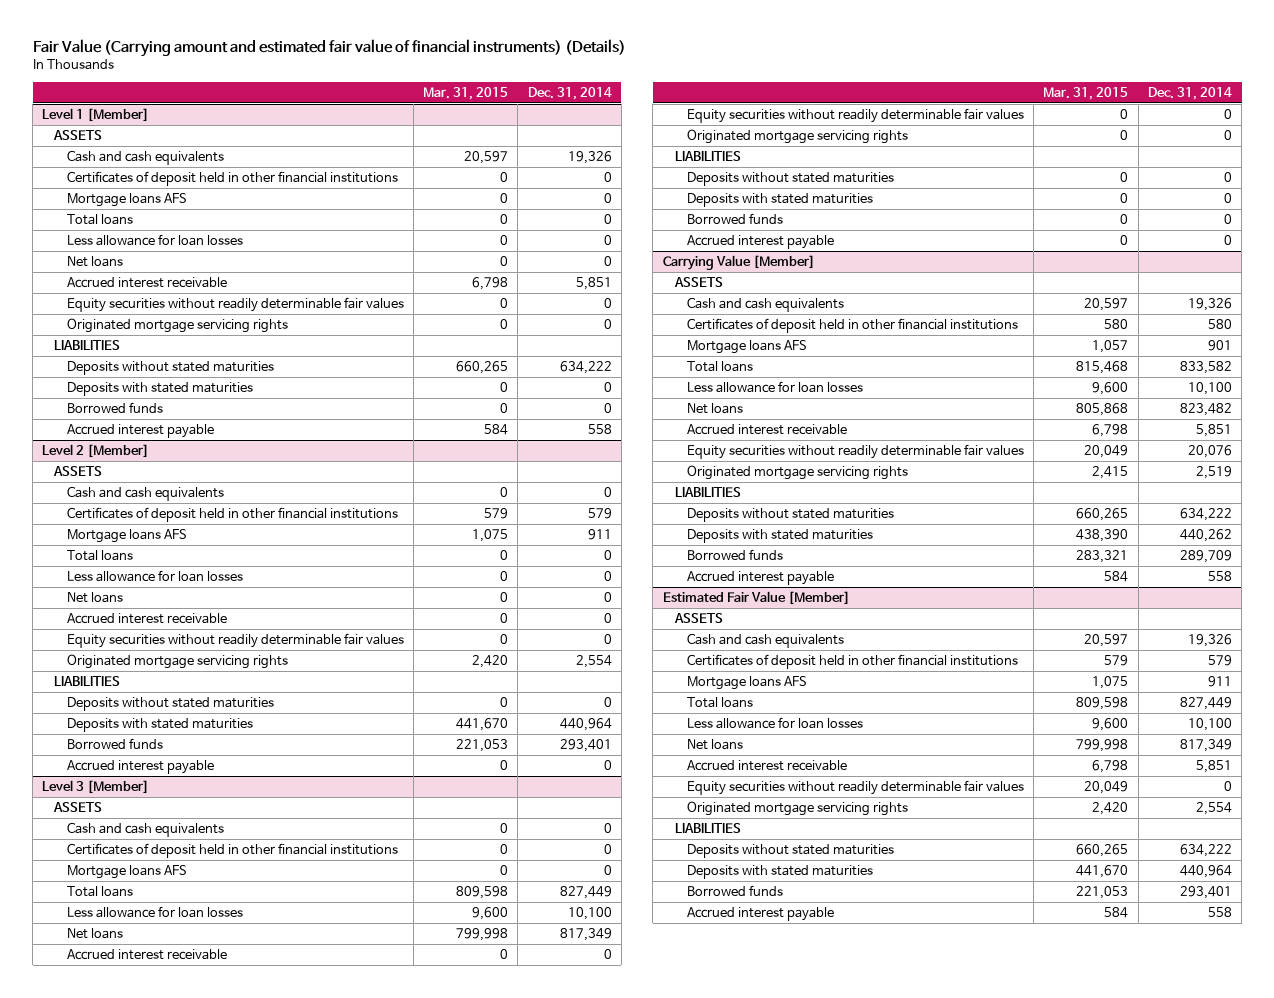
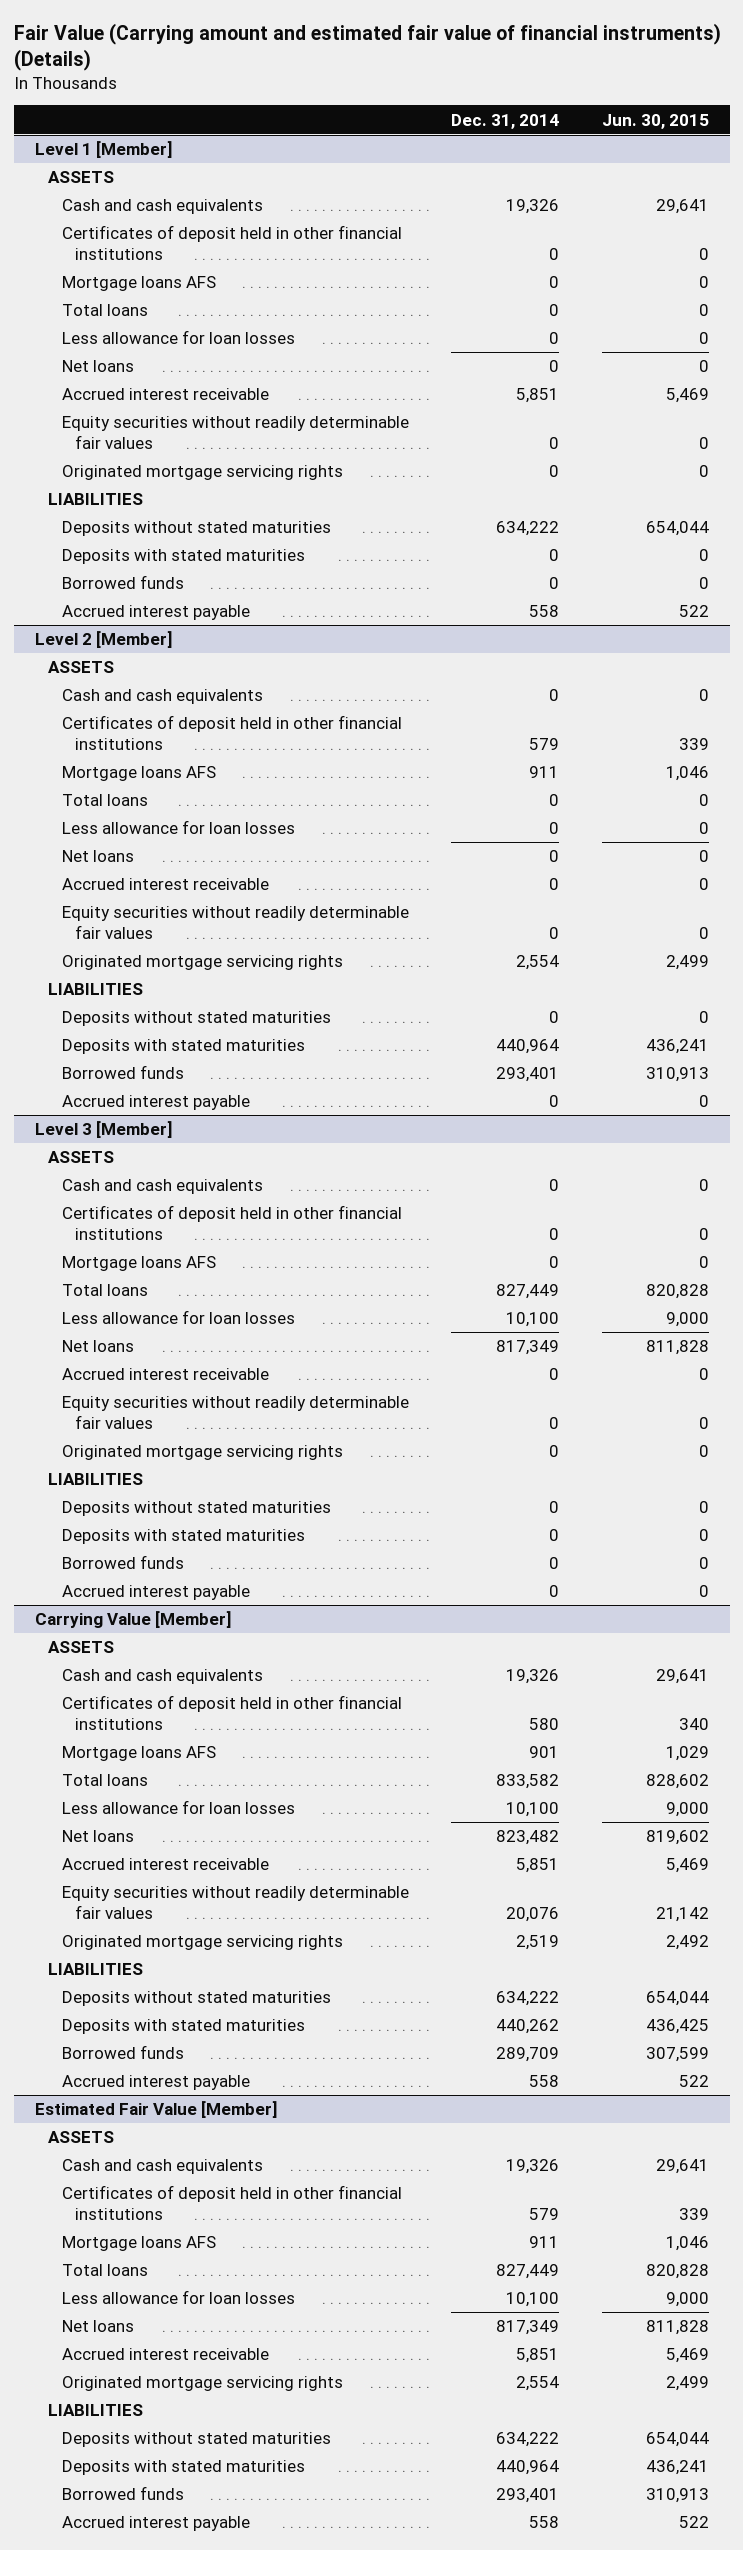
[423,86,509,100] Mar. 31, 2015 -> none
none -> [601,113,709,129] Jun. 30, 2015
[686,780,1024,796] Equity securities without readily determinable fair values -> none

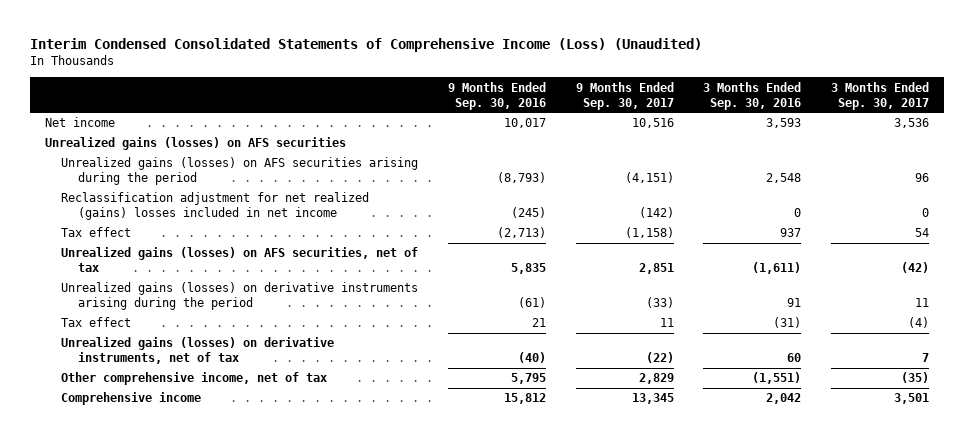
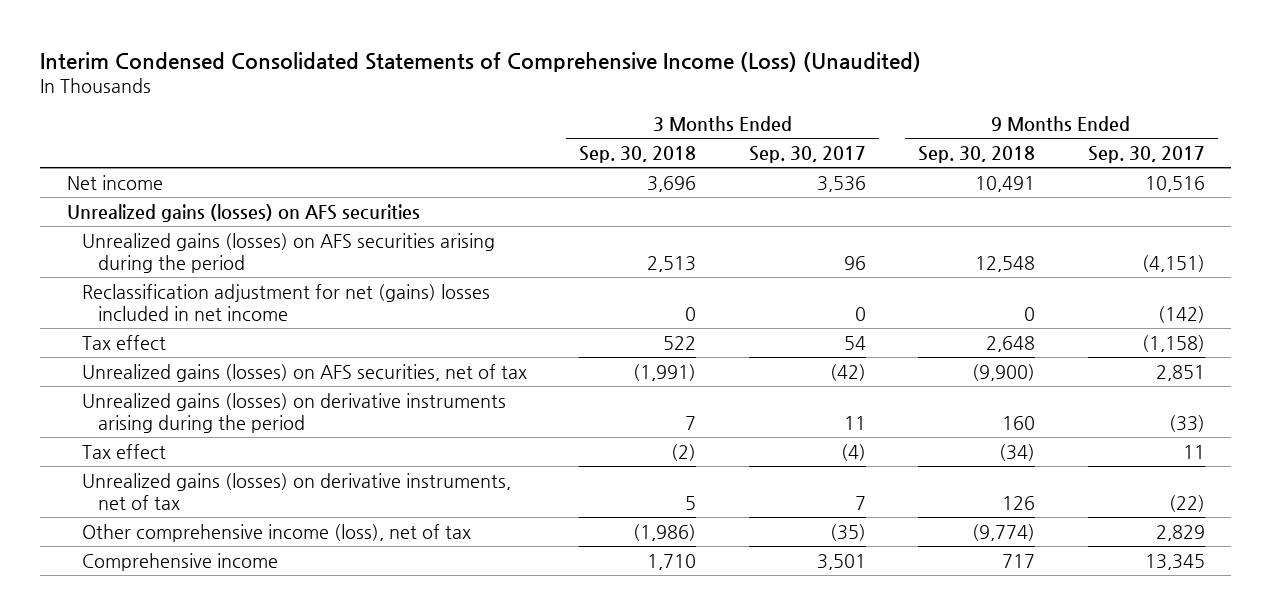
[447,81,546,110] 9 Months Ended Sep. 30, 2016 -> none
[703,81,802,110] 3 Months Ended Sep. 30, 2016 -> none
none -> [579,146,697,164] Sep. 30, 2018
none -> [918,146,1036,164] Sep. 30, 2018
[61,192,370,221] Reclassification adjustment for net realized (gains) losses included in net income -> [82,283,491,322] Reclassification adjustment for net (gains) losses included in net income
[61,372,328,386] Other comprehensive income, net of tax -> [82,523,472,542] Other comprehensive income (loss), net of tax

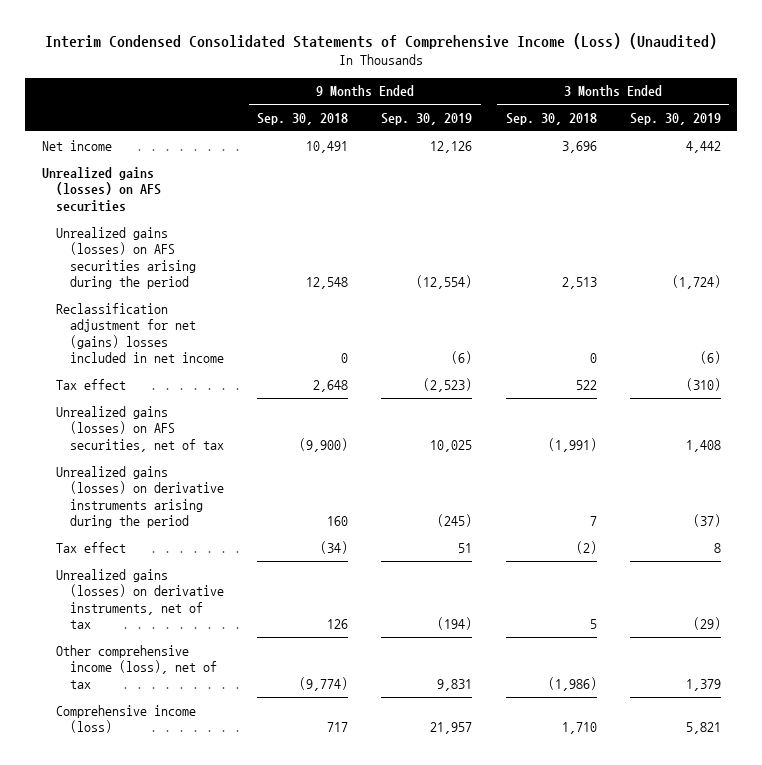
[748,146,866,164] Sep. 30, 2017 -> none
[1087,146,1205,164] Sep. 30, 2017 -> none
none -> [381,112,473,125] Sep. 30, 2019
none -> [629,112,721,125] Sep. 30, 2019
[82,552,279,571] Comprehensive income -> [55,704,196,734] Comprehensive income (loss)

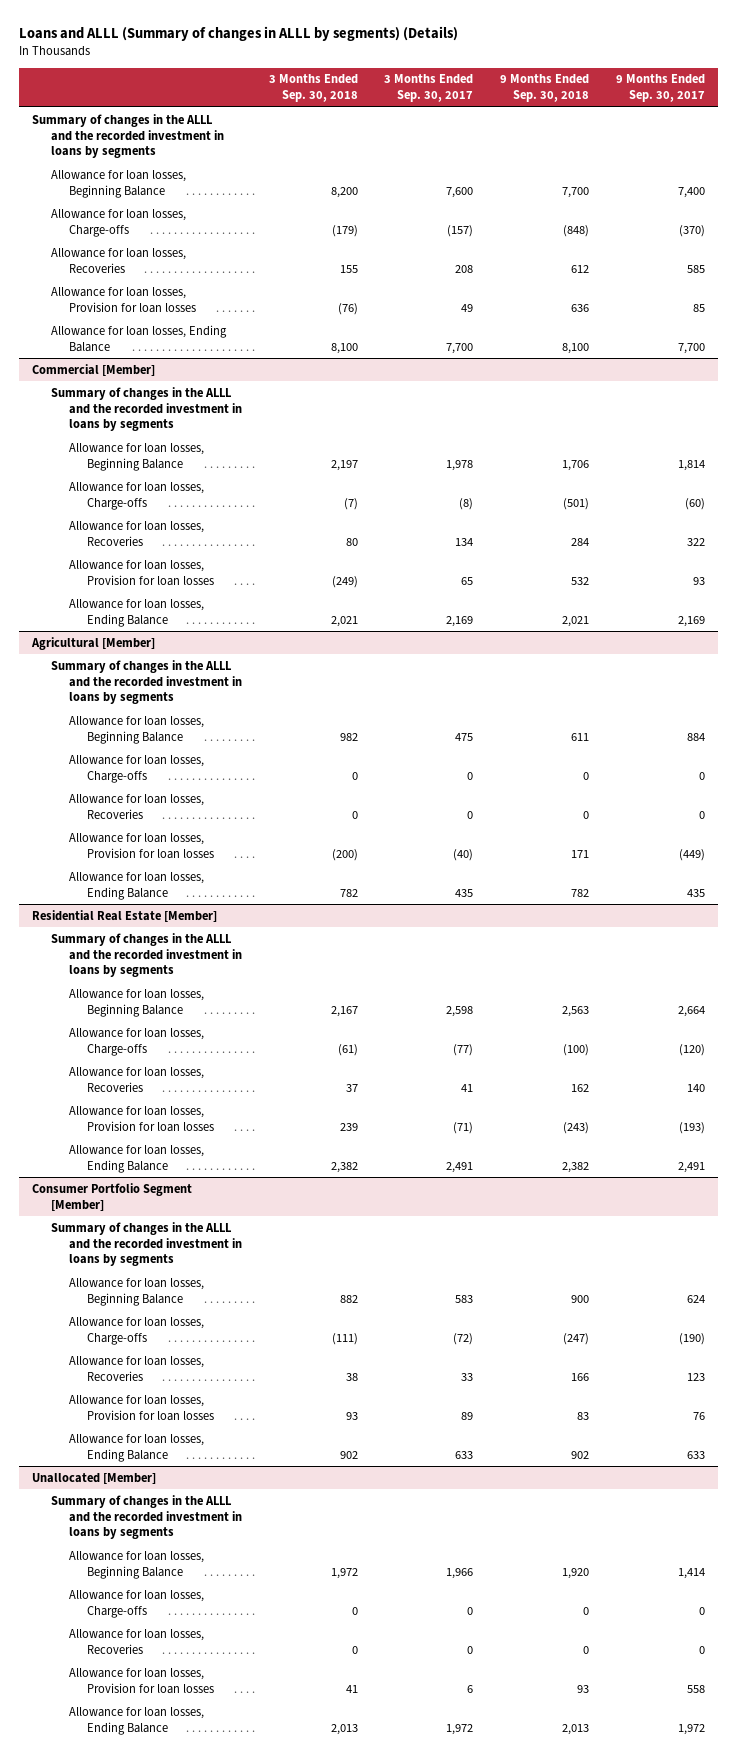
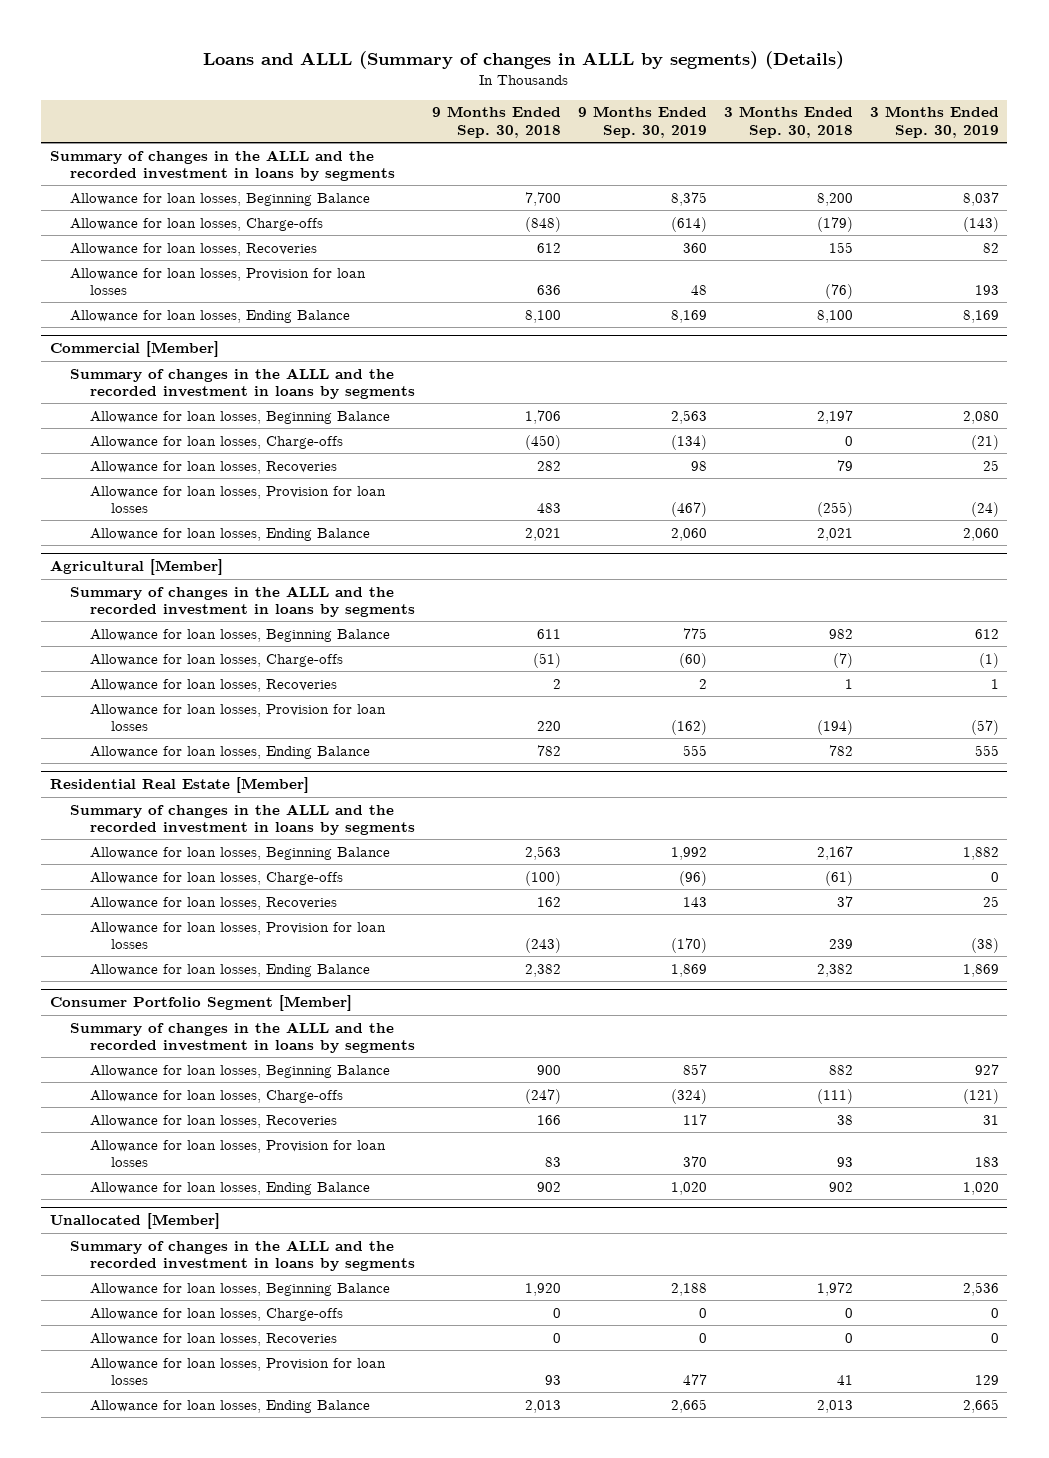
[384,74,474,103] 3 Months Ended Sep. 30, 2017 -> none
[615,74,705,103] 9 Months Ended Sep. 30, 2017 -> none
none -> [578,106,708,138] 9 Months Ended Sep. 30, 2019
none -> [869,106,999,138] 3 Months Ended Sep. 30, 2019
[343,497,358,510] (7) -> [845,435,854,446] 0
[563,497,590,510] (501) -> [525,434,562,450] (450)
[345,537,358,546] 80 -> [837,459,854,471] 79
[571,537,590,546] 284 -> [537,460,562,471] 282
[331,575,358,588] (249) -> [817,502,854,518] (255)
[571,576,590,585] 532 -> [537,503,562,514] 483
[351,771,358,780] 0 -> [833,652,854,668] (7)
[583,771,590,780] 0 -> [533,652,562,668] (51)
[351,810,358,819] 0 -> [845,678,854,689] 1
[583,810,590,819] 0 -> [553,678,562,689] 2
[331,848,358,861] (200) -> [817,720,854,736] (194)
[571,849,590,858] 171 -> [537,721,562,732] 220

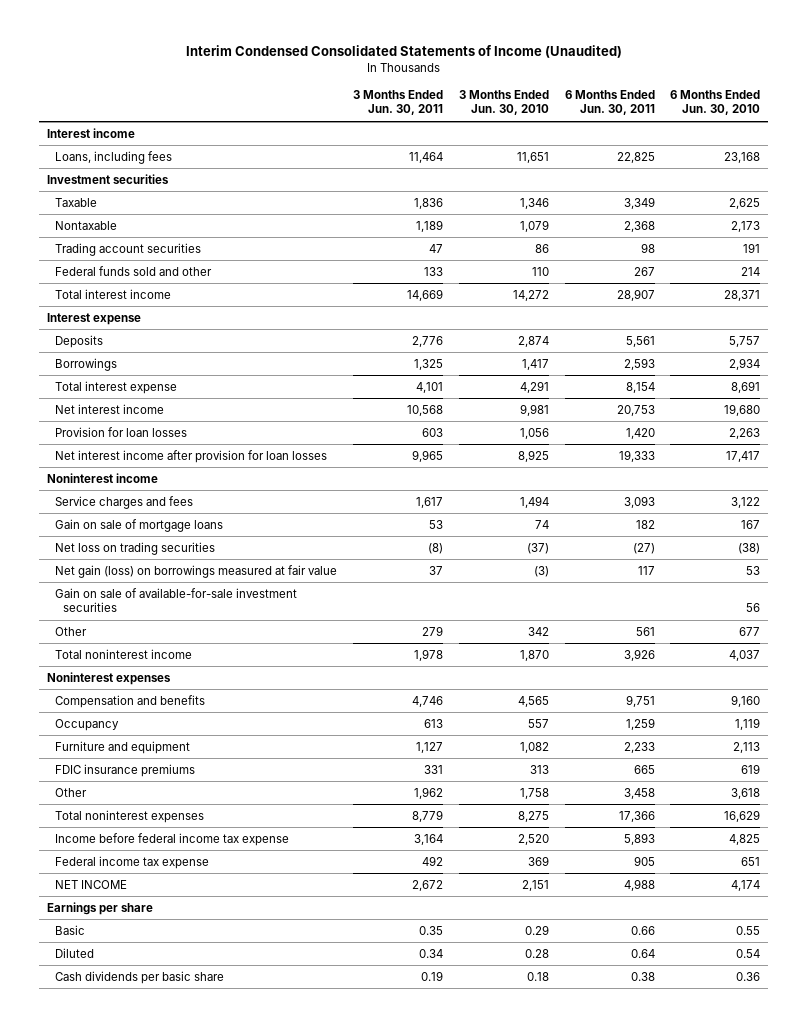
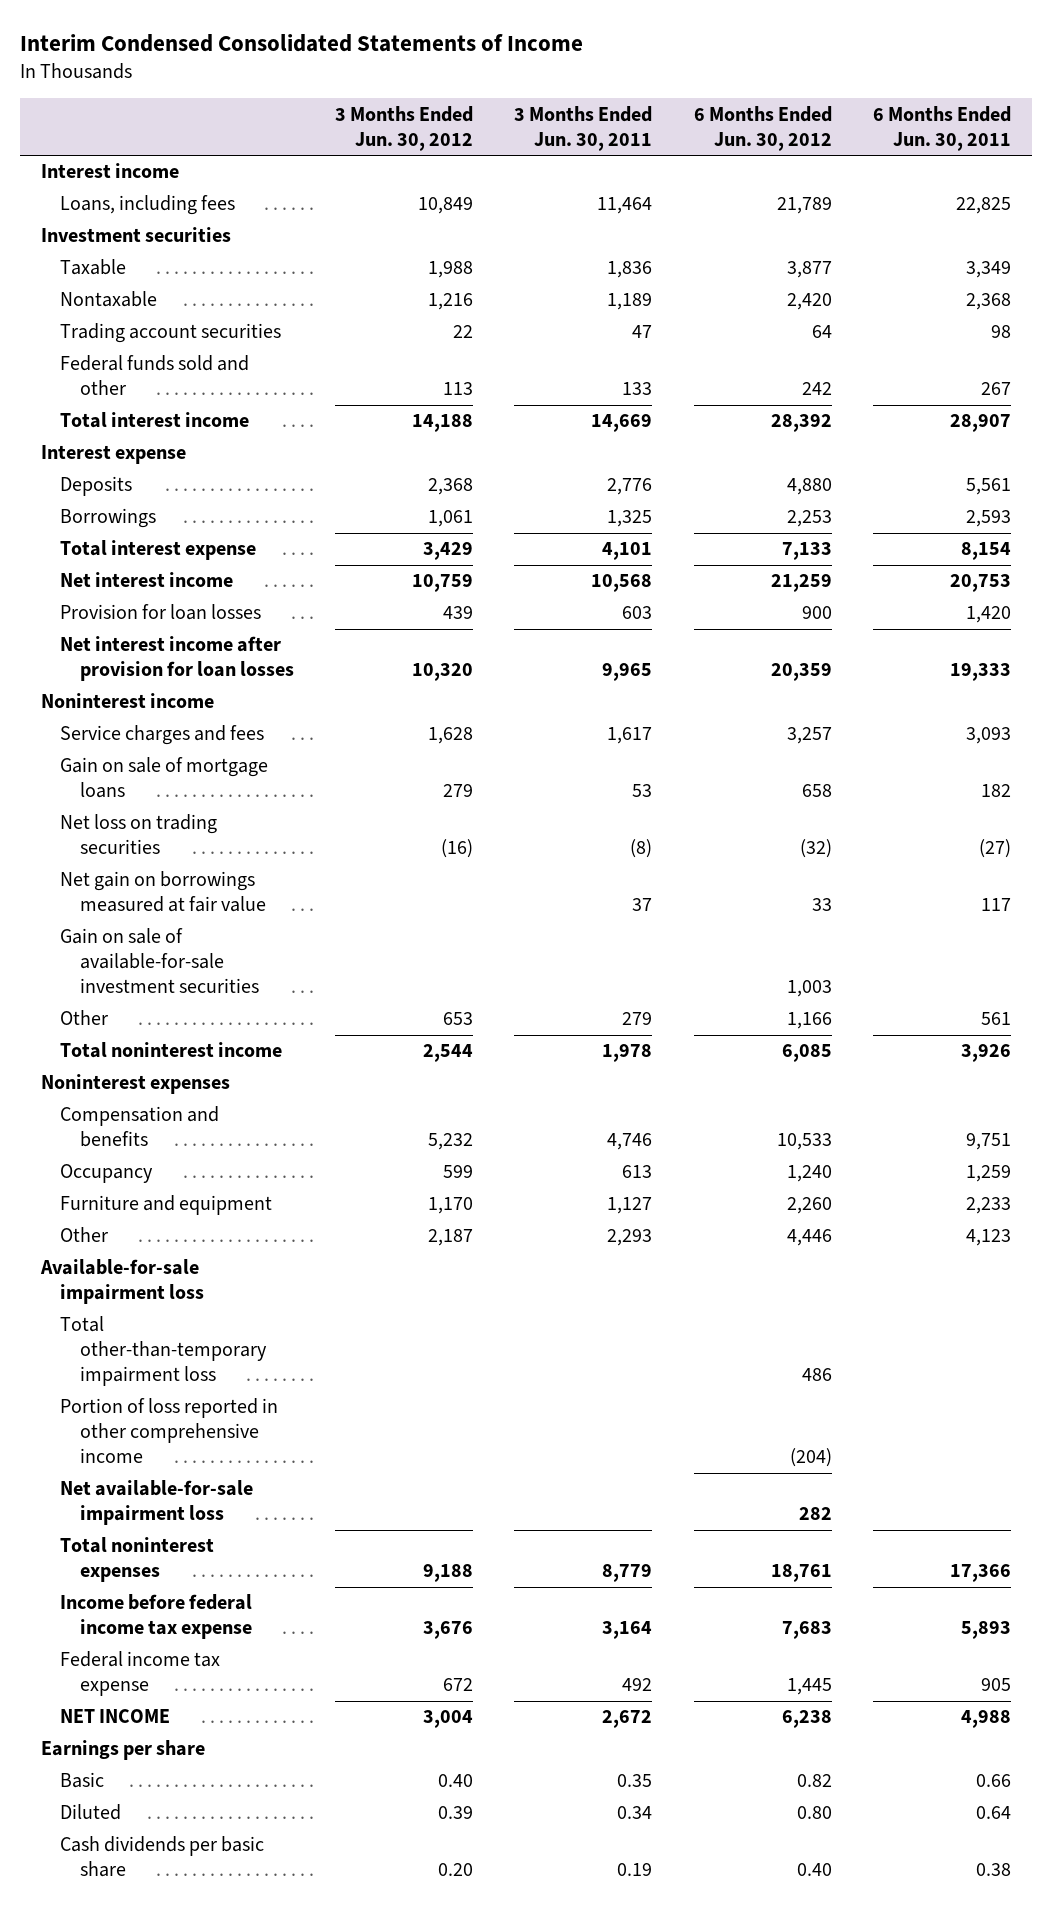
[185,45,622,59] Interim Condensed Consolidated Statements of Income (Unaudited) -> [20,34,584,53] Interim Condensed Consolidated Statements of Income
[458,89,549,116] 3 Months Ended Jun. 30, 2010 -> none
[670,89,761,116] 6 Months Ended Jun. 30, 2010 -> none
none -> [335,105,474,151] 3 Months Ended Jun. 30, 2012
none -> [693,105,832,151] 6 Months Ended Jun. 30, 2012
[54,564,337,578] Net gain (loss) on borrowings measured at fair value -> [60,871,266,913] Net gain on borrowings measured at fair value
[54,763,195,777] FDIC insurance premiums -> none
[413,786,443,799] 1,962 -> [607,1229,653,1247] 2,293
[623,787,655,799] 3,458 -> [966,1229,1012,1247] 4,123
none -> [39,1259,205,1305] Available-for-sale impairment loss
none -> [60,1316,267,1387] Total other-than-temporary impairment loss
none -> [60,1398,279,1464] Portion of loss reported in other comprehensive income
none -> [60,1480,254,1526] Net available-for-sale impairment loss

